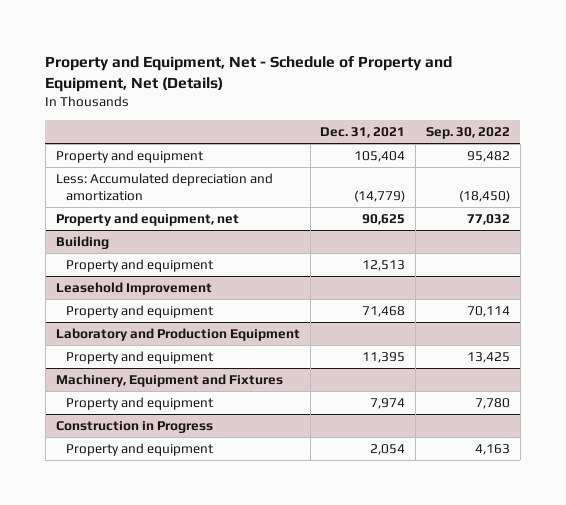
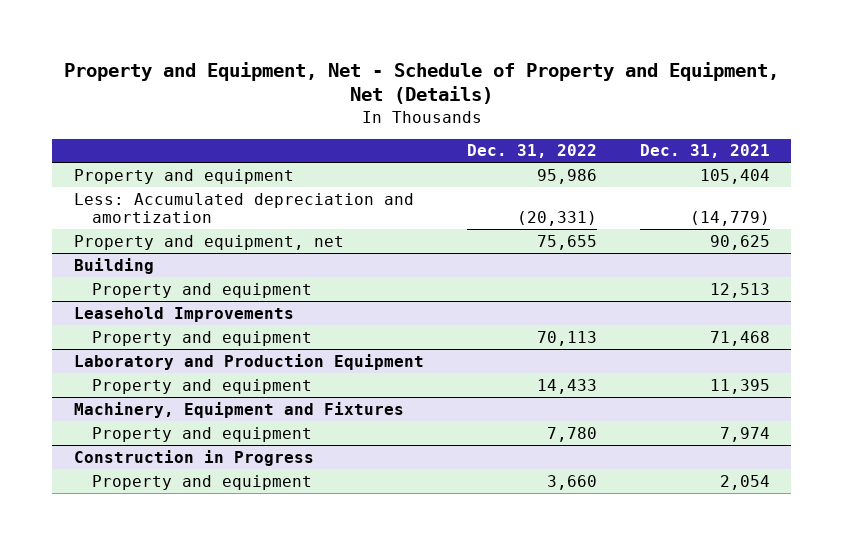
[425,127,510,140] Sep. 30, 2022 -> none
none -> [466,144,597,159] Dec. 31, 2022
[55,282,212,296] Leasehold Improvement -> [73,306,294,322] Leasehold Improvements

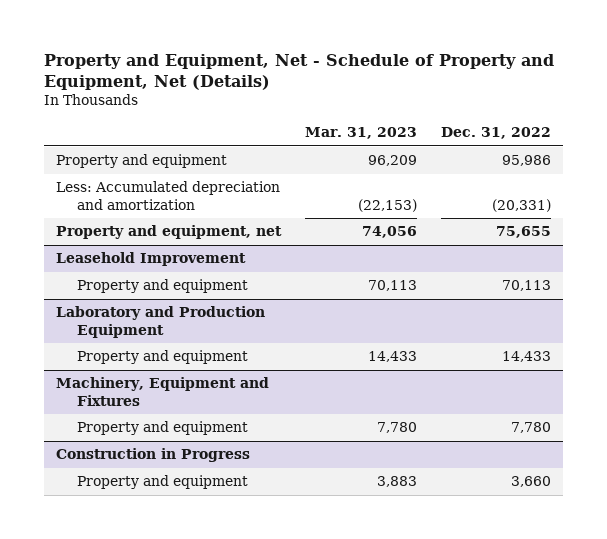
[639,144,770,159] Dec. 31, 2021 -> none
none -> [304,127,417,140] Mar. 31, 2023
[73,257,154,274] Building -> none
[92,282,313,298] Property and equipment -> none
[73,306,294,322] Leasehold Improvements -> [56,252,247,267] Leasehold Improvement

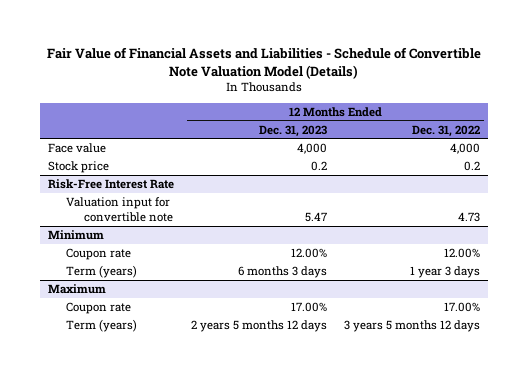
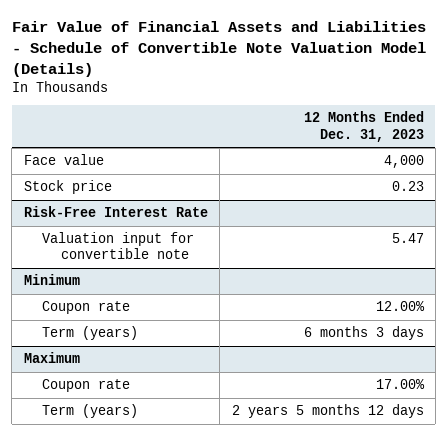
[412,124,481,137] Dec. 31, 2022 -> none
[311,161,328,172] 0.2 -> [391,181,424,192] 0.23

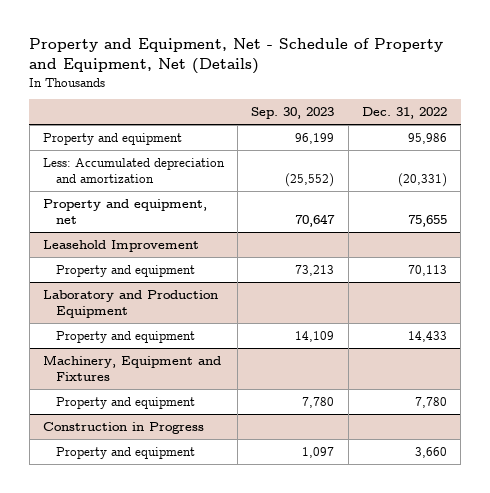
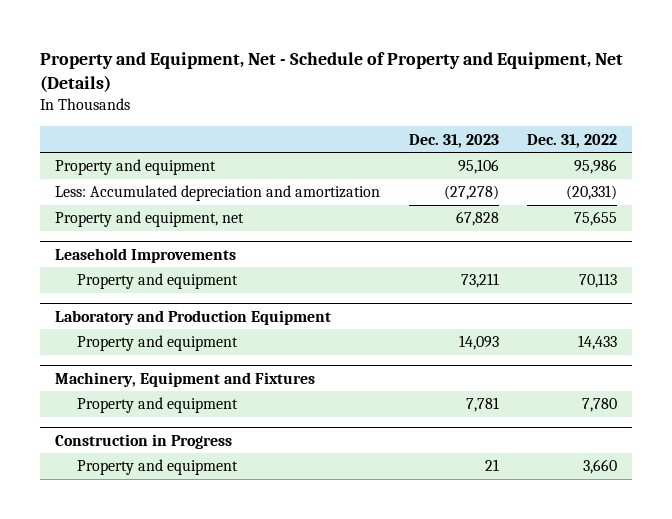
[251,107,335,120] Sep. 30, 2023 -> none
none -> [408,133,499,148] Dec. 31, 2023
[42,239,199,252] Leasehold Improvement -> [54,247,236,263] Leasehold Improvements

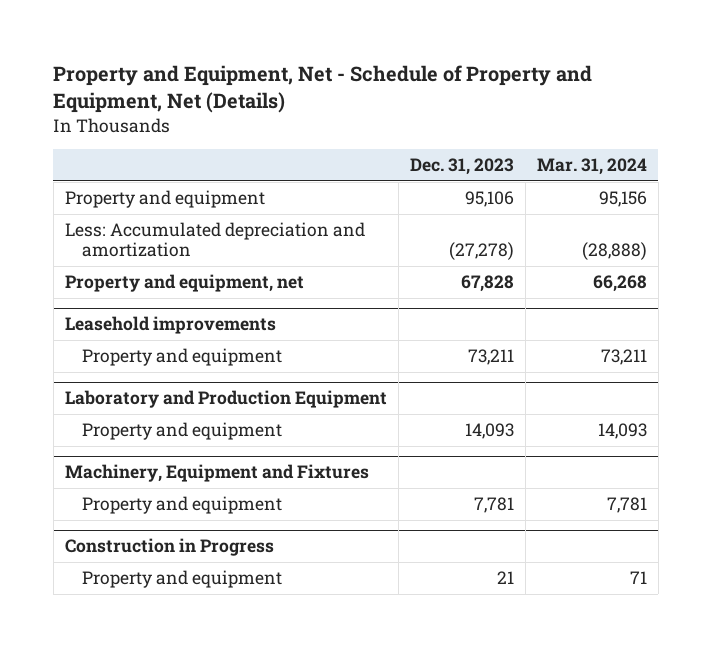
[527,133,618,148] Dec. 31, 2022 -> none
none -> [536,158,647,176] Mar. 31, 2024
[54,247,236,263] Leasehold Improvements -> [64,316,276,335] Leasehold improvements

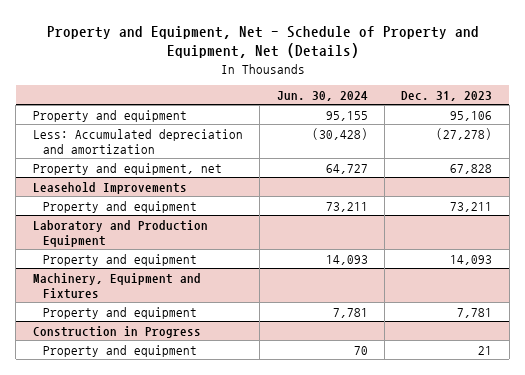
[536,158,647,176] Mar. 31, 2024 -> none
none -> [276,90,368,101] Jun. 30, 2024
[64,316,276,335] Leasehold improvements -> [32,181,187,194] Leasehold Improvements

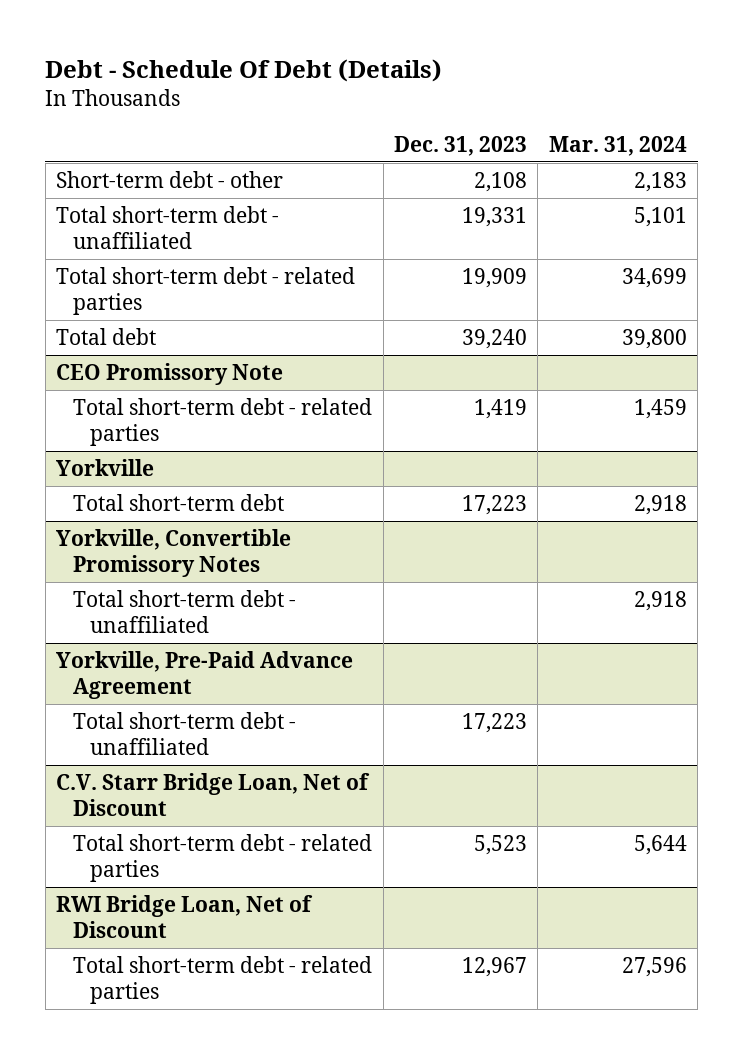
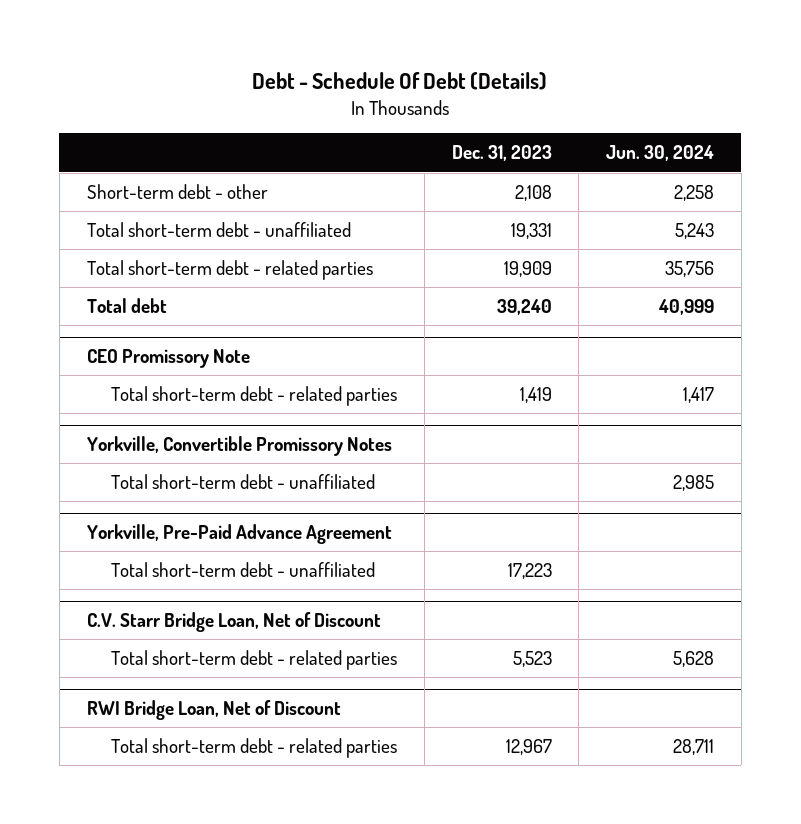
[548,135,687,156] Mar. 31, 2024 -> none
none -> [605,145,714,162] Jun. 30, 2024
[56,458,155,476] Yorkville -> none
[73,493,285,511] Total short-term debt -> none

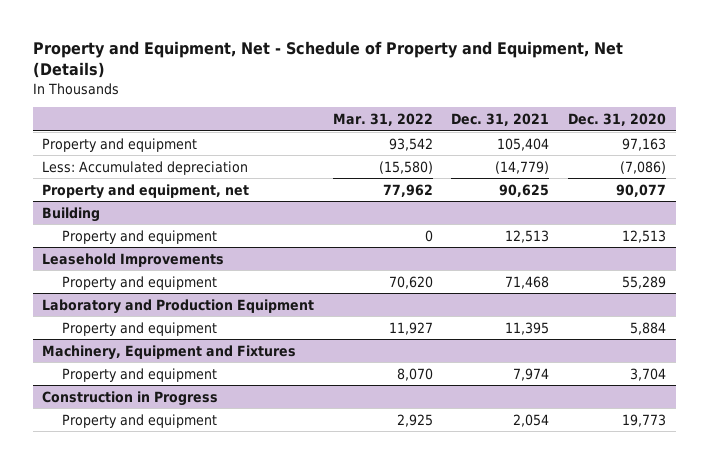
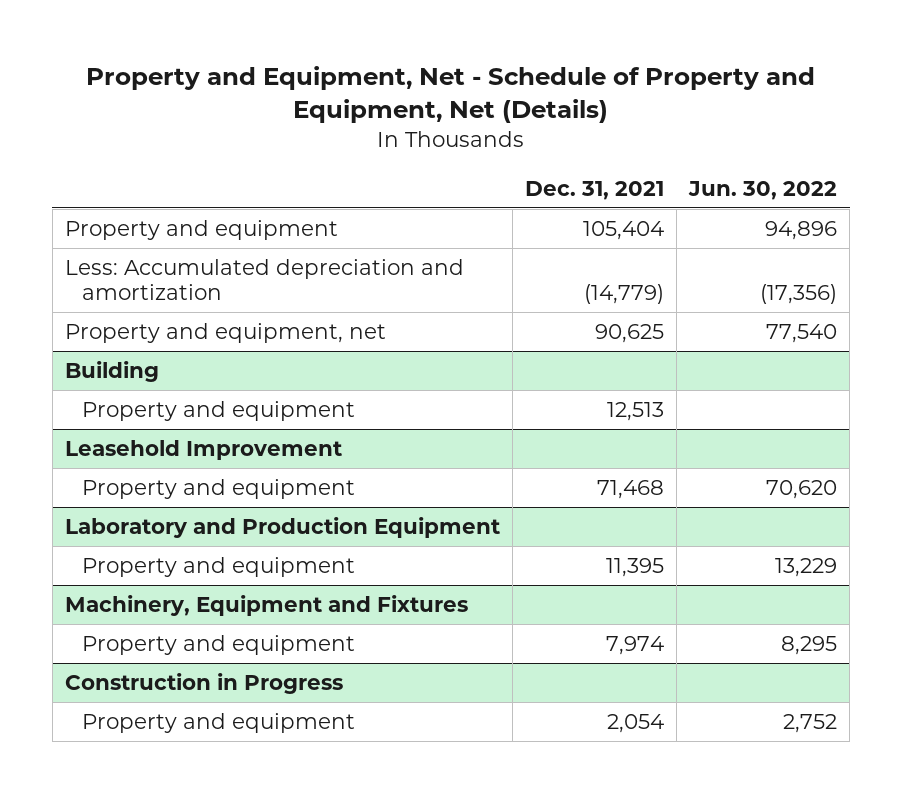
[332,112,433,126] Mar. 31, 2022 -> none
[568,112,667,126] Dec. 31, 2020 -> none
none -> [688,180,838,200] Jun. 30, 2022
[41,160,248,175] Less: Accumulated depreciation -> [64,259,464,301] Less: Accumulated depreciation and amortization
[41,252,224,267] Leasehold Improvements -> [64,440,342,461] Leasehold Improvement

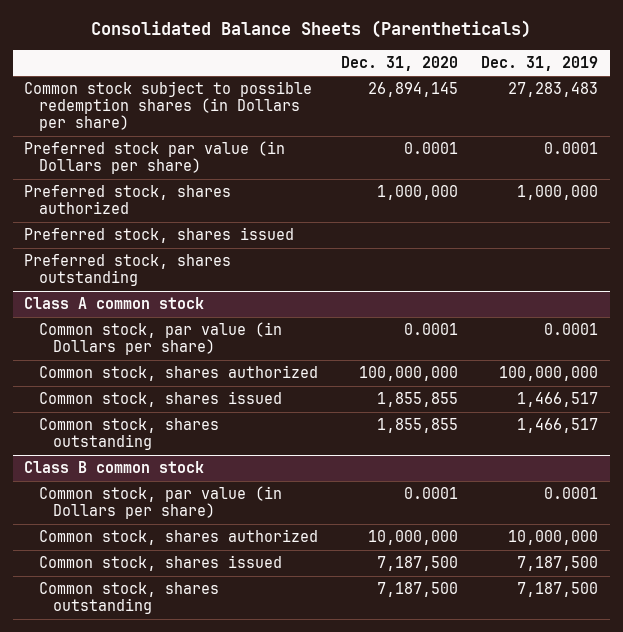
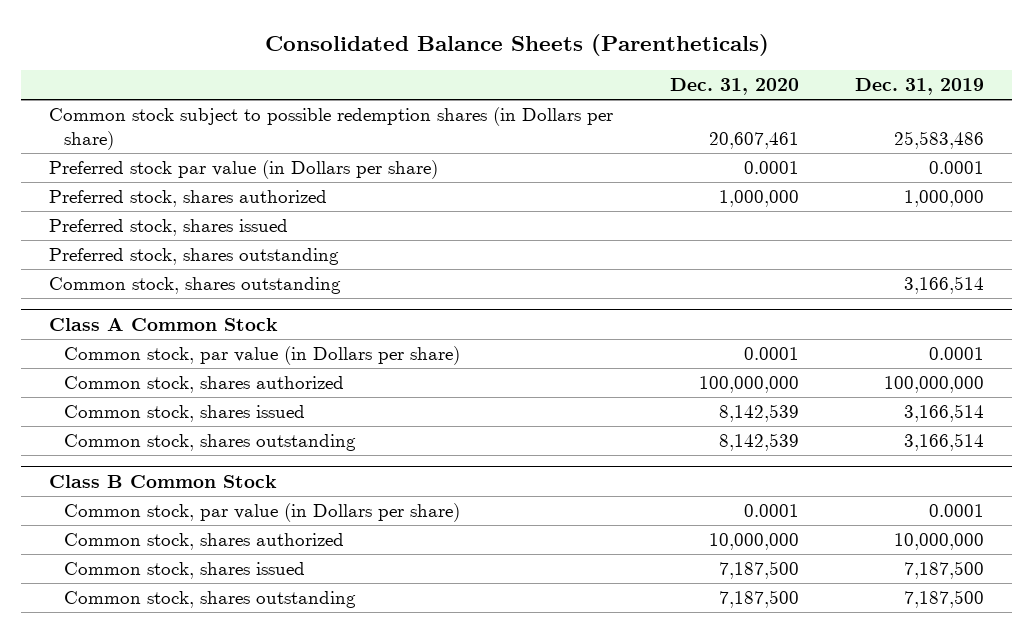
[368,82,459,98] 26,894,145 -> [708,132,799,150] 20,607,461
[508,82,599,98] 27,283,483 -> [893,131,984,150] 25,583,486
none -> [49,277,342,295] Common stock, shares outstanding
[24,297,205,310] Class A common stock -> [49,318,279,332] Class A Common Stock
[377,392,459,408] 1,855,855 -> [718,404,799,423] 8,142,539
[517,392,599,408] 1,466,517 -> [903,404,984,423] 3,166,514
[377,418,459,434] 1,855,855 -> [718,433,799,452] 8,142,539
[517,418,599,434] 1,466,517 -> [903,433,984,452] 3,166,514
[24,461,205,474] Class B common stock -> [49,475,278,489] Class B Common Stock

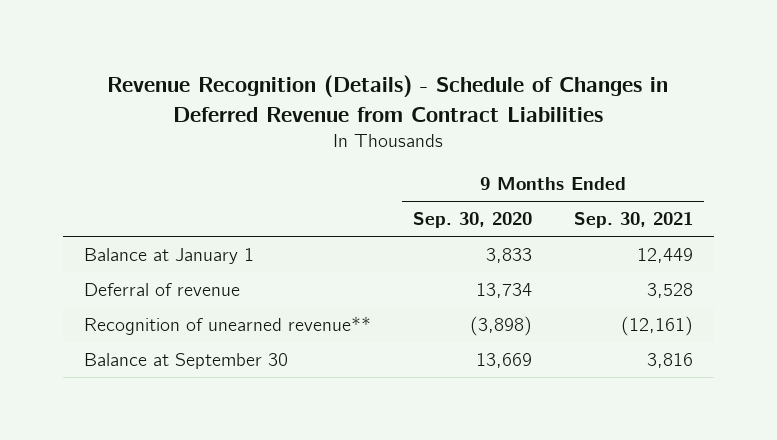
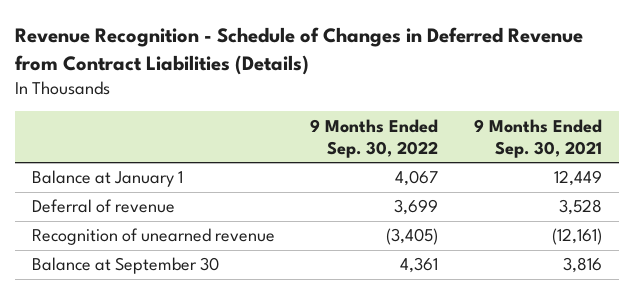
[107,75,669,122] Revenue Recognition (Details) - Schedule of Changes in Deferred Revenue from Contract Liabilities -> [14,27,583,75] Revenue Recognition - Schedule of Changes in Deferred Revenue from Contract Liabilities (Details)
[412,212,532,229] Sep. 30, 2020 -> none
none -> [310,118,439,158] 9 Months Ended Sep. 30, 2022
[83,315,371,335] Recognition of unearned revenue** -> [32,228,276,246] Recognition of unearned revenue

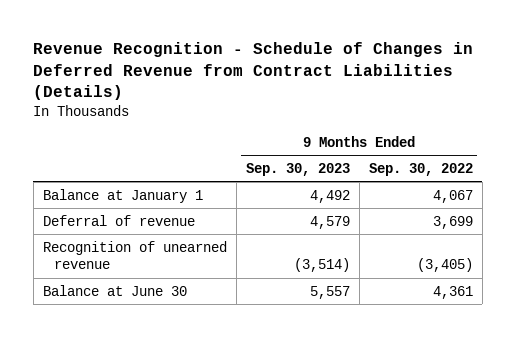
[473,118,602,158] 9 Months Ended Sep. 30, 2021 -> none
none -> [245,163,350,177] Sep. 30, 2023
[32,257,220,275] Balance at September 30 -> [42,284,187,296] Balance at June 30

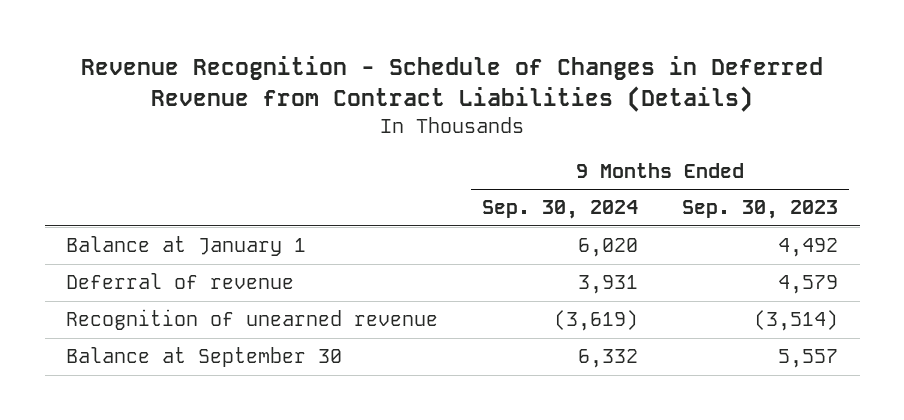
[368,163,473,177] Sep. 30, 2022 -> none
none -> [482,200,639,220] Sep. 30, 2024
[42,284,187,296] Balance at June 30 -> [66,347,343,368] Balance at September 30

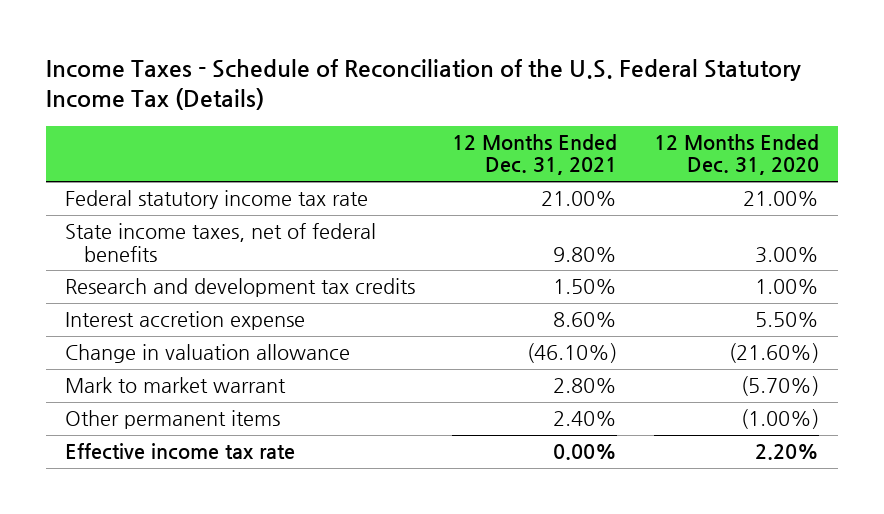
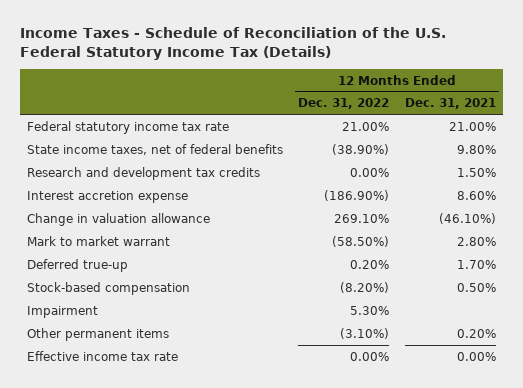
[654,133,820,176] 12 Months Ended Dec. 31, 2020 -> none
none -> [298,98,390,110] Dec. 31, 2022
none -> [27,258,129,272] Deferred true-up
none -> [27,281,191,295] Stock-based compensation
none -> [27,305,99,318] Impairment
[552,411,617,427] 2.40% -> [456,328,496,338] 0.20%

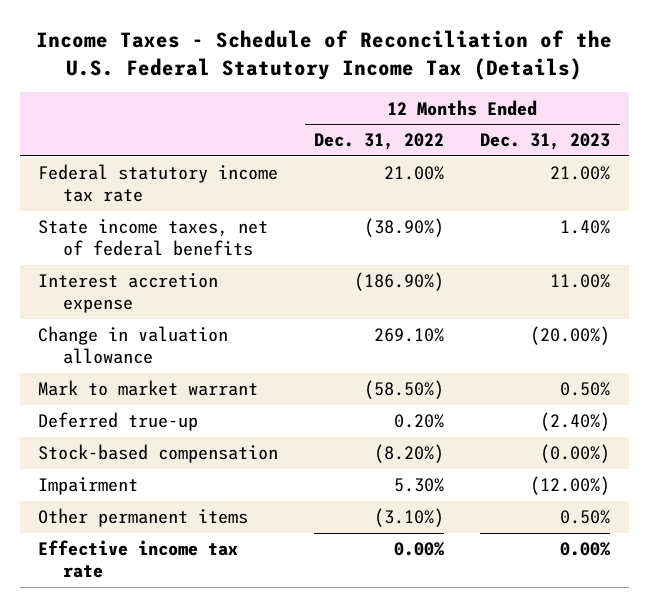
[404,98,496,110] Dec. 31, 2021 -> none
none -> [480,133,611,151] Dec. 31, 2023
[27,166,261,180] Research and development tax credits -> none

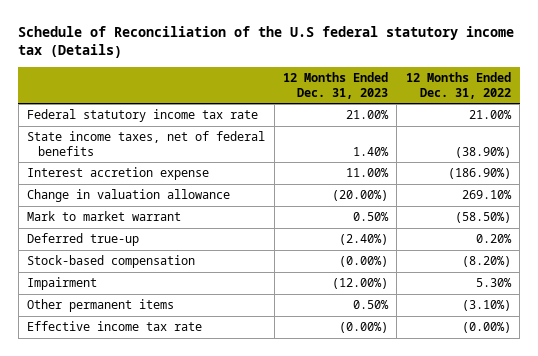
[36,30,613,80] Income Taxes - Schedule of Reconciliation of the U.S. Federal Statutory Income Tax (Details) -> [18,25,515,59] Schedule of Reconciliation of the U.S federal statutory income tax (Details)
[394,542,446,557] 0.00% -> [461,322,511,334] (0.00%)
[560,542,612,557] 0.00% -> [338,322,388,334] (0.00%)

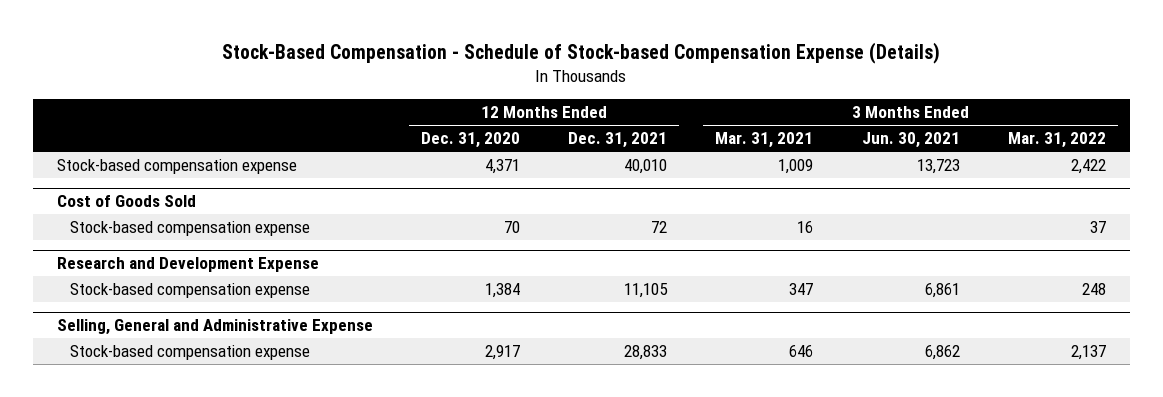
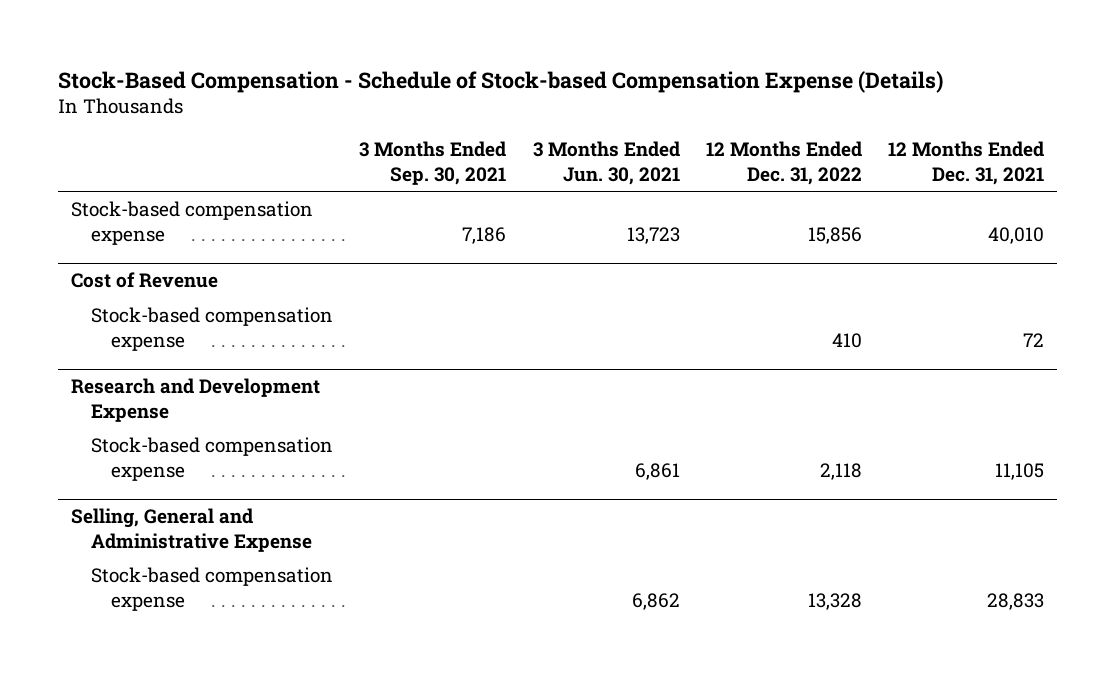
[421,132,521,149] Dec. 31, 2020 -> none
[715,132,814,149] Mar. 31, 2021 -> none
[1007,132,1106,149] Mar. 31, 2022 -> none
none -> [359,141,507,185] 3 Months Ended Sep. 30, 2021
none -> [705,141,862,185] 12 Months Ended Dec. 31, 2022
[57,195,197,208] Cost of Goods Sold -> [71,272,219,289] Cost of Revenue

